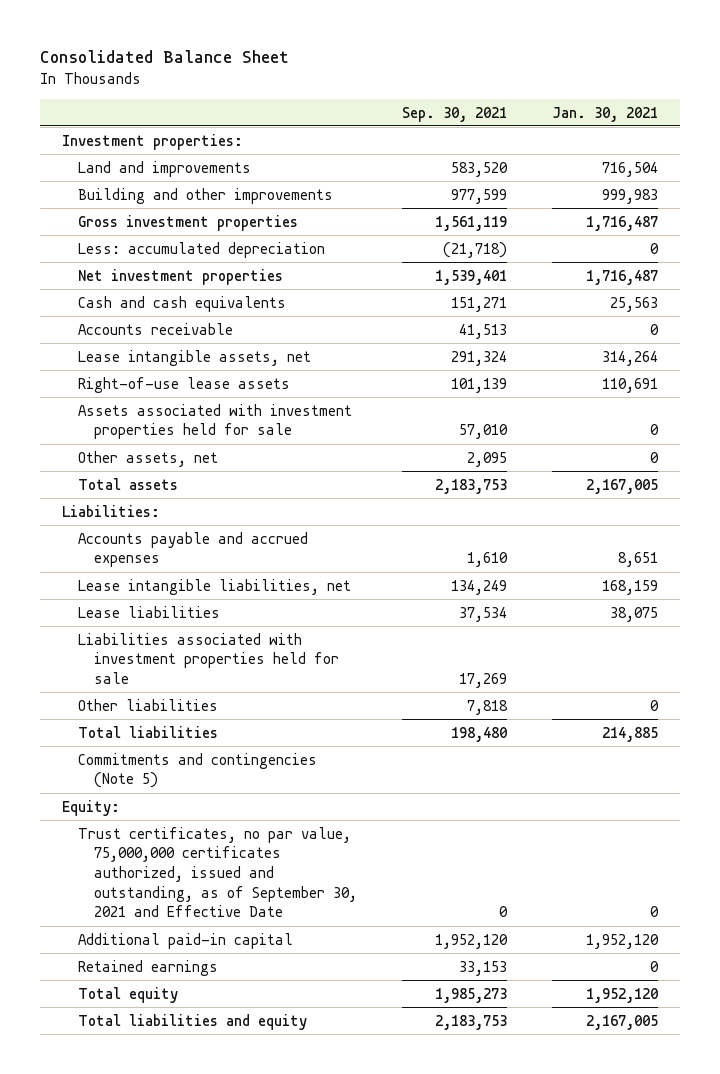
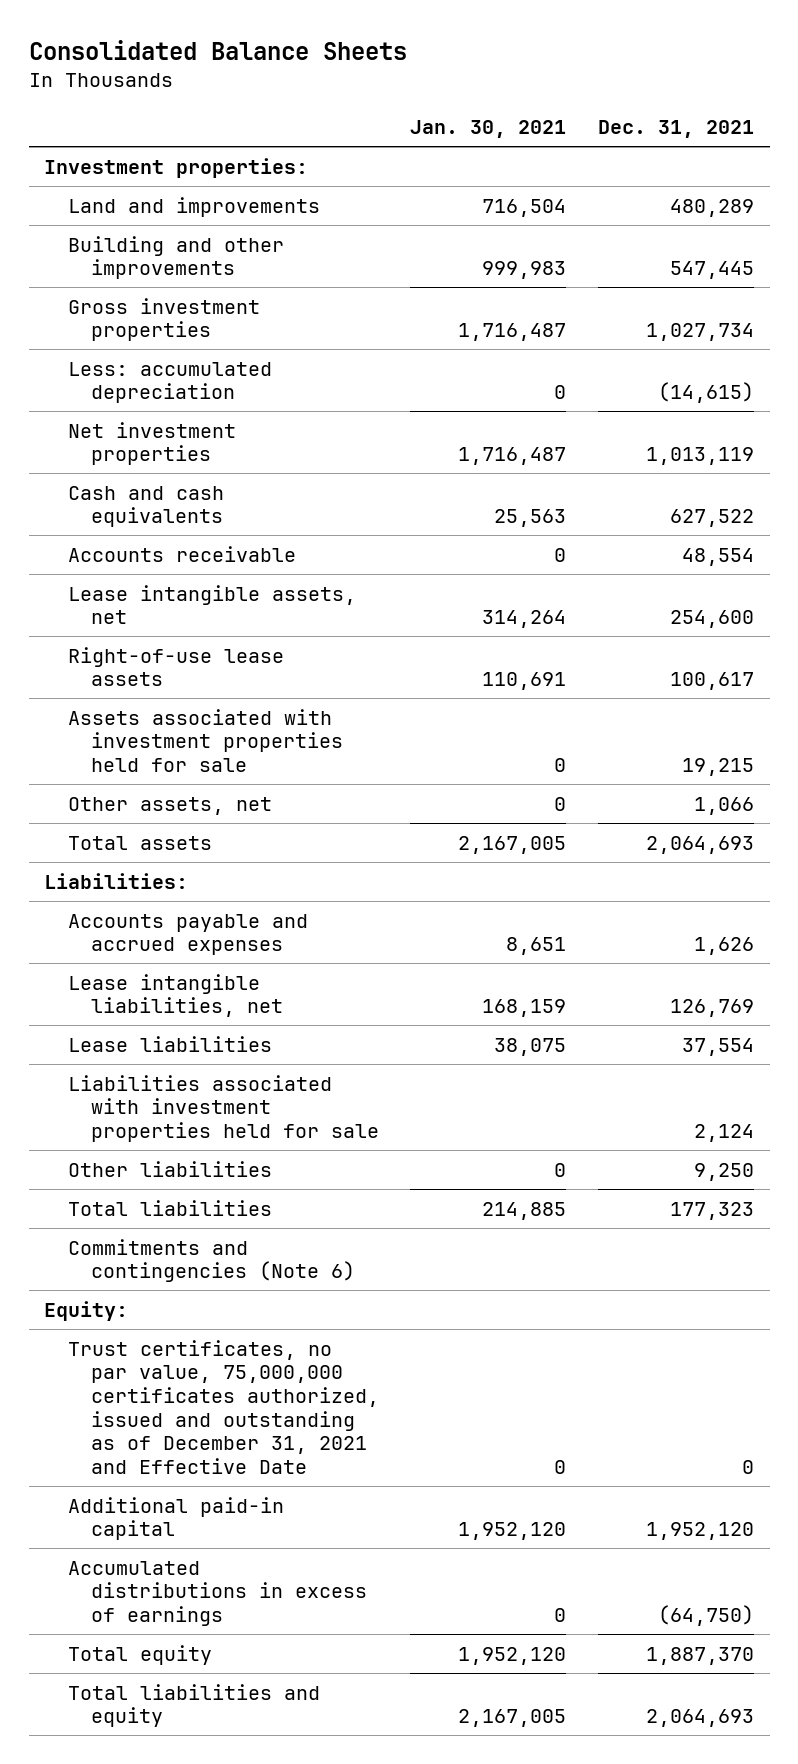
[39,50,289,64] Consolidated Balance Sheet -> [28,40,407,61] Consolidated Balance Sheets
[401,106,507,122] Sep. 30, 2021 -> none
none -> [597,120,754,139] Dec. 31, 2021
[78,752,318,789] Commitments and contingencies (Note 5) -> [67,1238,355,1283] Commitments and contingencies (Note 6)
[78,826,357,918] Trust certificates, no par value, 75,000,000 certificates authorized, issued and outstanding, as of September 30, 2021 and Effective Date -> [67,1339,379,1475] Trust certificates, no par value, 75,000,000 certificates authorized, issued and outstanding as of December 31, 2021 and Effective Date
[78,959,219,976] Retained earnings -> [67,1560,367,1627] Accumulated distributions in excess of earnings

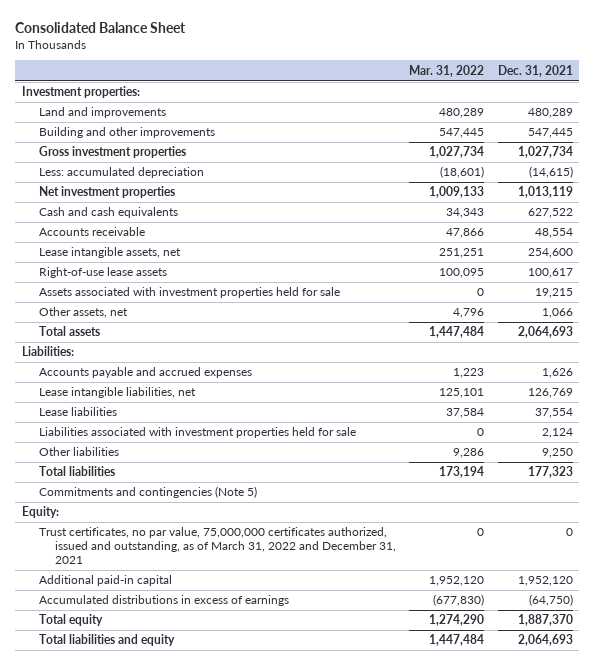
[28,40,407,61] Consolidated Balance Sheets -> [15,22,187,34] Consolidated Balance Sheet
[410,120,567,139] Jan. 30, 2021 -> none
none -> [409,64,485,77] Mar. 31, 2022
[67,1238,355,1283] Commitments and contingencies (Note 6) -> [38,486,257,499] Commitments and contingencies (Note 5)
[67,1339,379,1475] Trust certificates, no par value, 75,000,000 certificates authorized, issued and outstanding as of December 31, 2021 and Effective Date -> [38,527,397,564] Trust certificates, no par value, 75,000,000 certificates authorized, issued and outstanding, as of March 31, 2022 and December 31, 2021

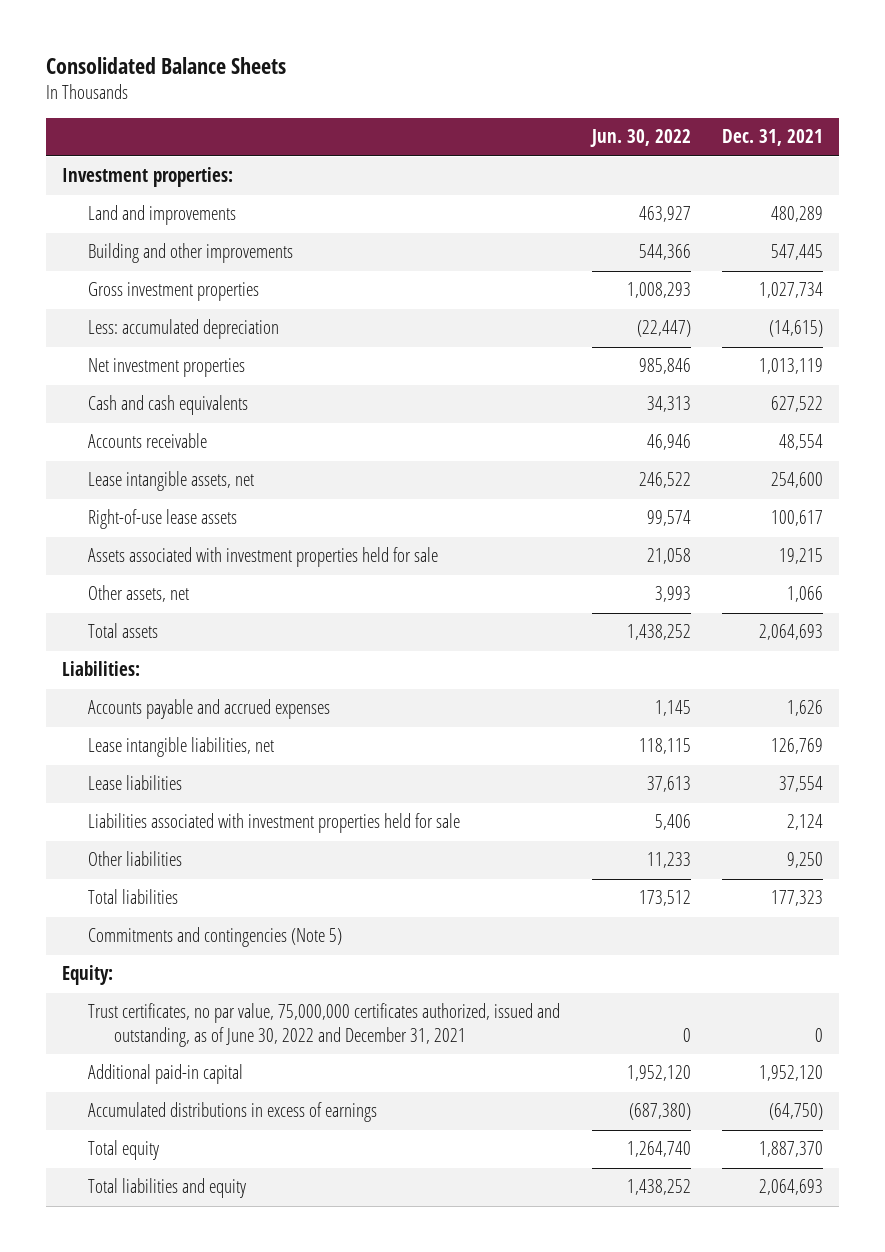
[15,22,187,34] Consolidated Balance Sheet -> [45,57,286,75] Consolidated Balance Sheets
[409,64,485,77] Mar. 31, 2022 -> none
none -> [589,129,691,148] Jun. 30, 2022
[38,527,397,564] Trust certificates, no par value, 75,000,000 certificates authorized, issued and outstanding, as of March 31, 2022 and December 31, 2021 -> [87,1003,560,1047] Trust certificates, no par value, 75,000,000 certificates authorized, issued and outstanding, as of June 30, 2022 and December 31, 2021

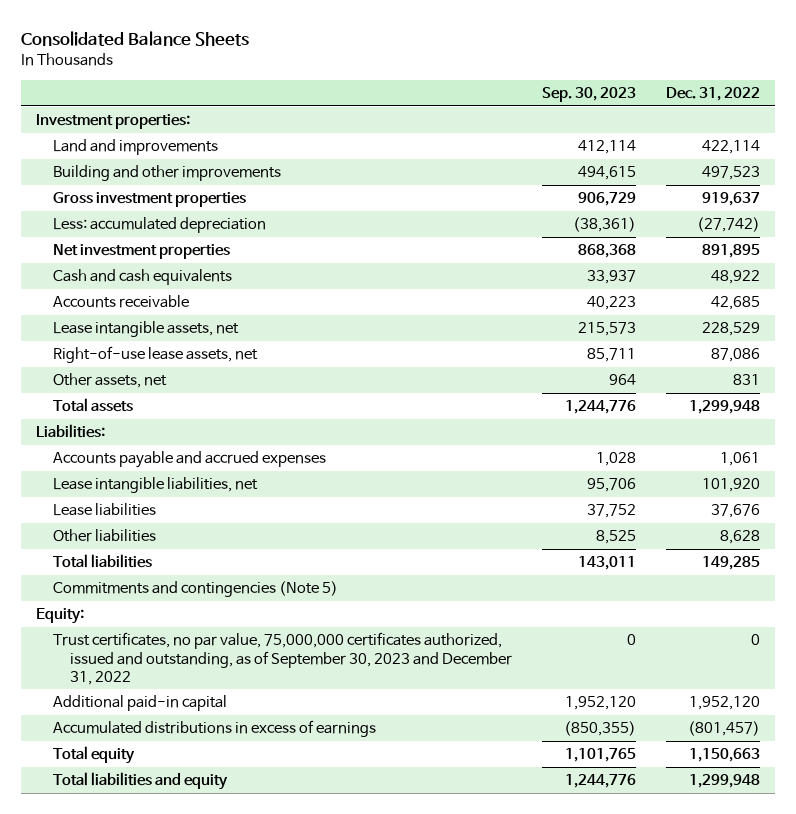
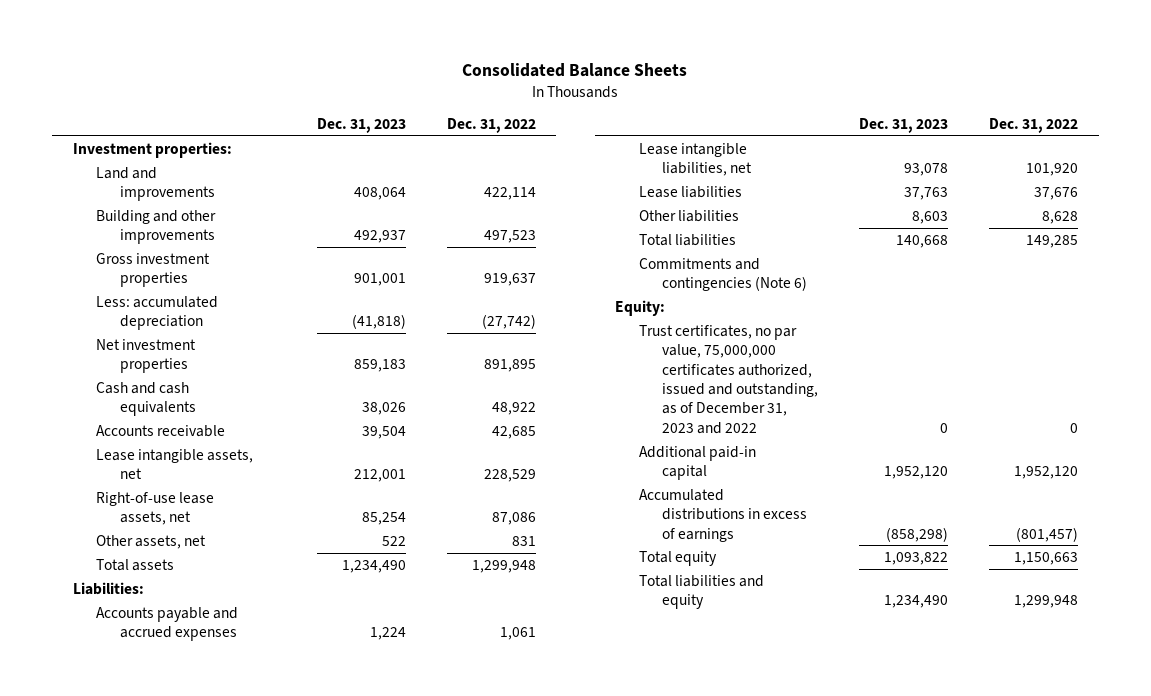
[541,87,636,103] Sep. 30, 2023 -> none
none -> [316,117,406,133] Dec. 31, 2023
[53,581,339,598] Commitments and contingencies (Note 5) -> [638,257,807,292] Commitments and contingencies (Note 6)
[53,632,513,685] Trust certificates, no par value, 75,000,000 certificates authorized, issued and outstanding, as of September 30, 2023 and December 31, 2022 -> [638,324,818,434] Trust certificates, no par value, 75,000,000 certificates authorized, issued and outstanding, as of December 31, 2023 and 2022

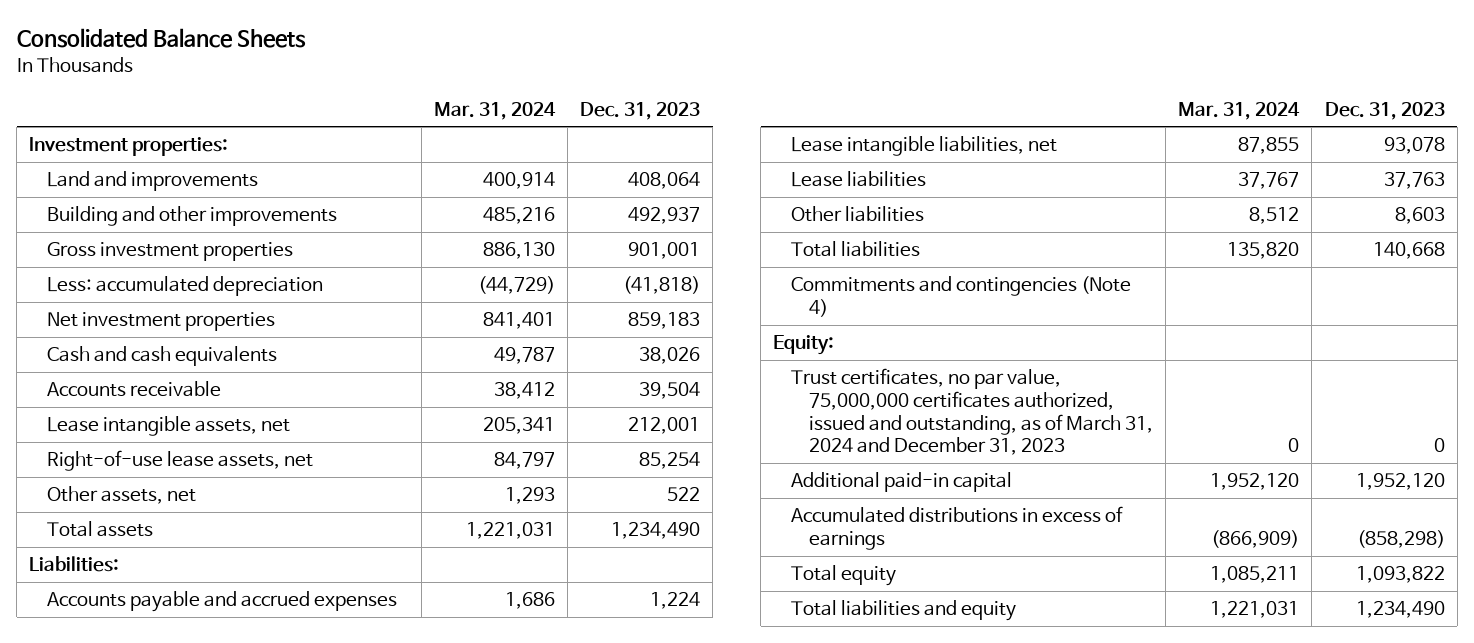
[446,117,536,133] Dec. 31, 2022 -> none
none -> [434,101,557,120] Mar. 31, 2024
[638,257,807,292] Commitments and contingencies (Note 6) -> [791,276,1132,318] Commitments and contingencies (Note 4)
[638,324,818,434] Trust certificates, no par value, 75,000,000 certificates authorized, issued and outstanding, as of December 31, 2023 and 2022 -> [791,368,1154,456] Trust certificates, no par value, 75,000,000 certificates authorized, issued and outstanding, as of March 31, 2024 and December 31, 2023

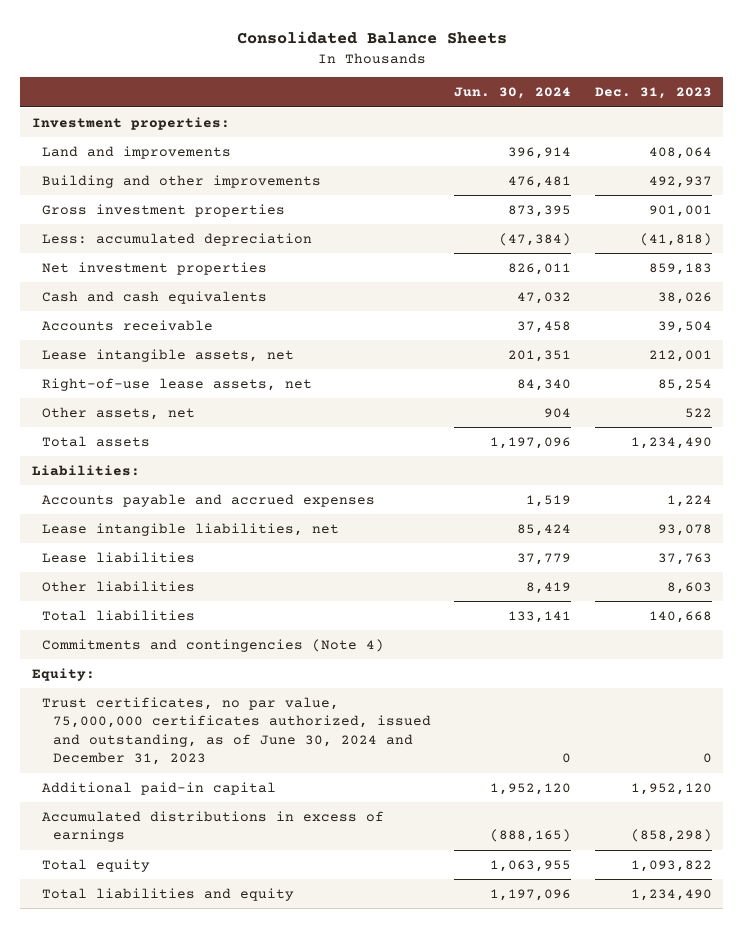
[434,101,557,120] Mar. 31, 2024 -> none
none -> [454,87,572,100] Jun. 30, 2024
[791,368,1154,456] Trust certificates, no par value, 75,000,000 certificates authorized, issued and outstanding, as of March 31, 2024 and December 31, 2023 -> [42,696,431,766] Trust certificates, no par value, 75,000,000 certificates authorized, issued and outstanding, as of June 30, 2024 and December 31, 2023

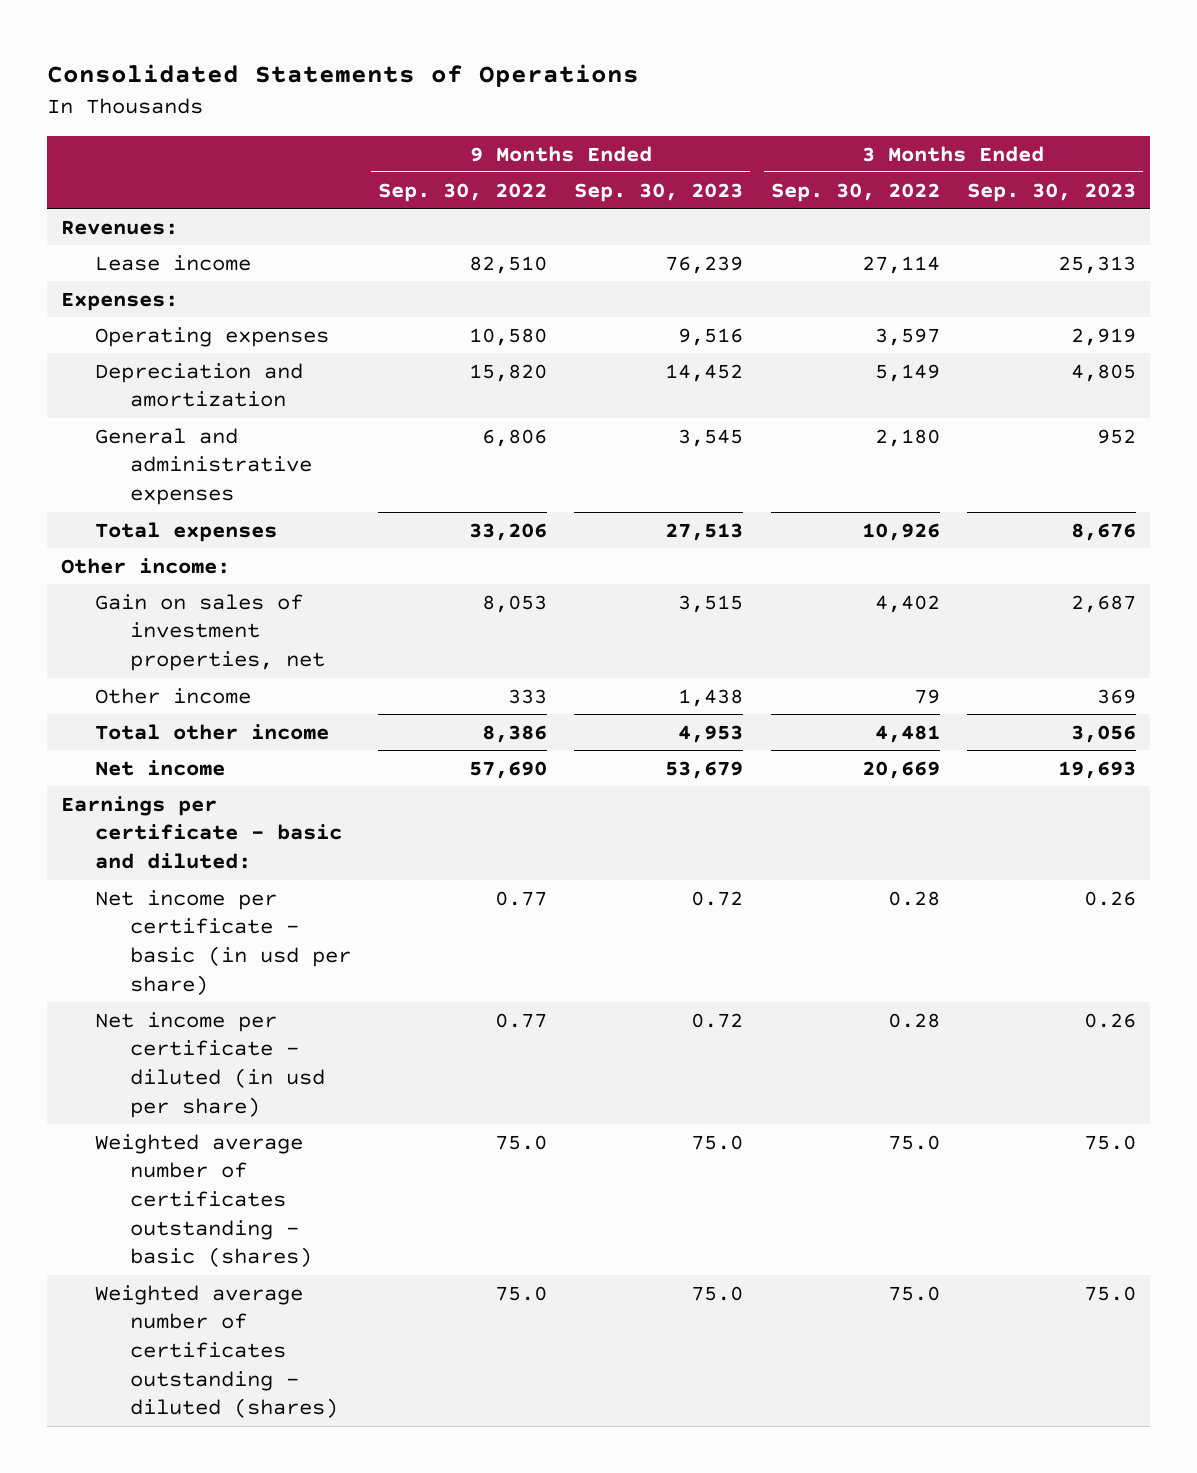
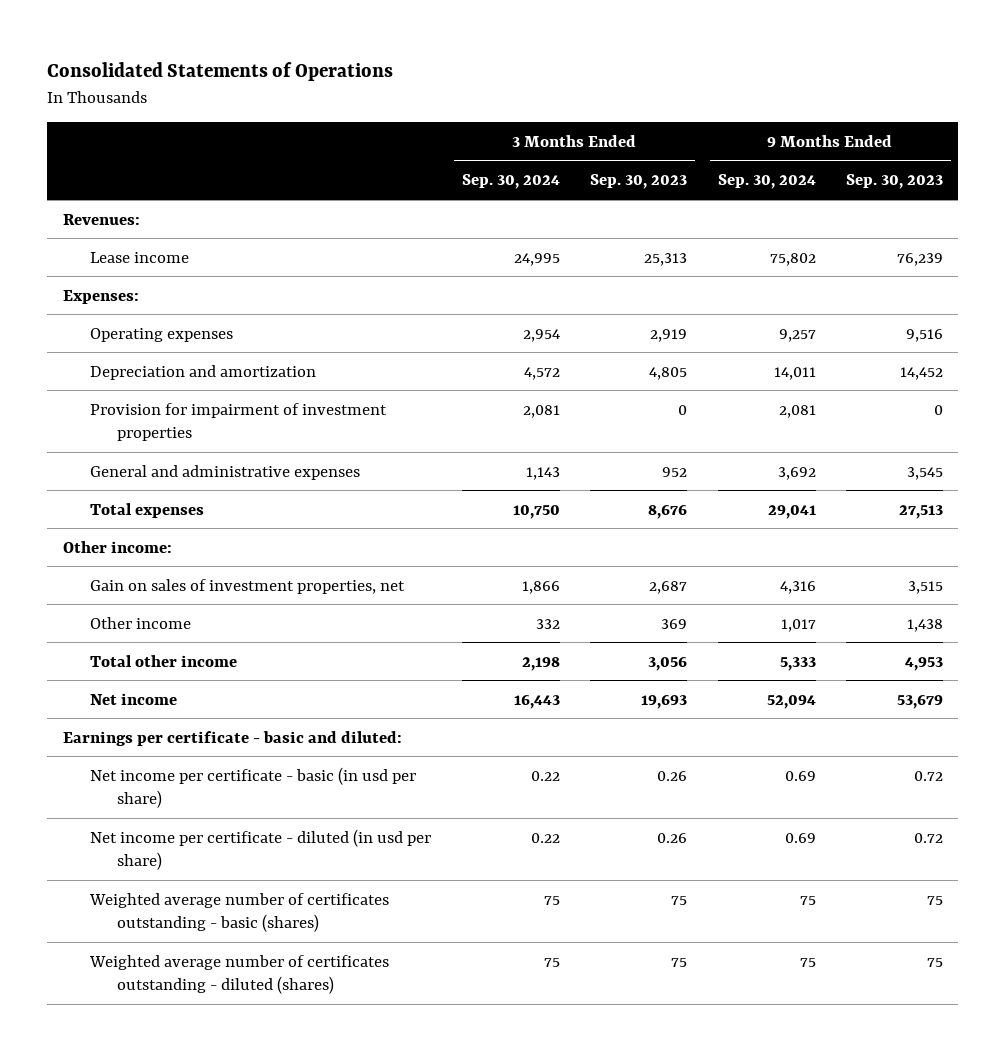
[378,182,548,202] Sep. 30, 2022 -> none
[770,182,940,202] Sep. 30, 2022 -> none
none -> [461,174,560,190] Sep. 30, 2024
none -> [717,174,816,190] Sep. 30, 2024
none -> [90,402,388,442] Provision for impairment of investment properties
[691,1134,744,1150] 75.0 -> [927,895,944,905] 75
[1084,1134,1137,1150] 75.0 -> [671,895,688,905] 75
[691,1285,744,1301] 75.0 -> [927,957,944,967] 75
[1084,1285,1137,1301] 75.0 -> [671,957,688,967] 75

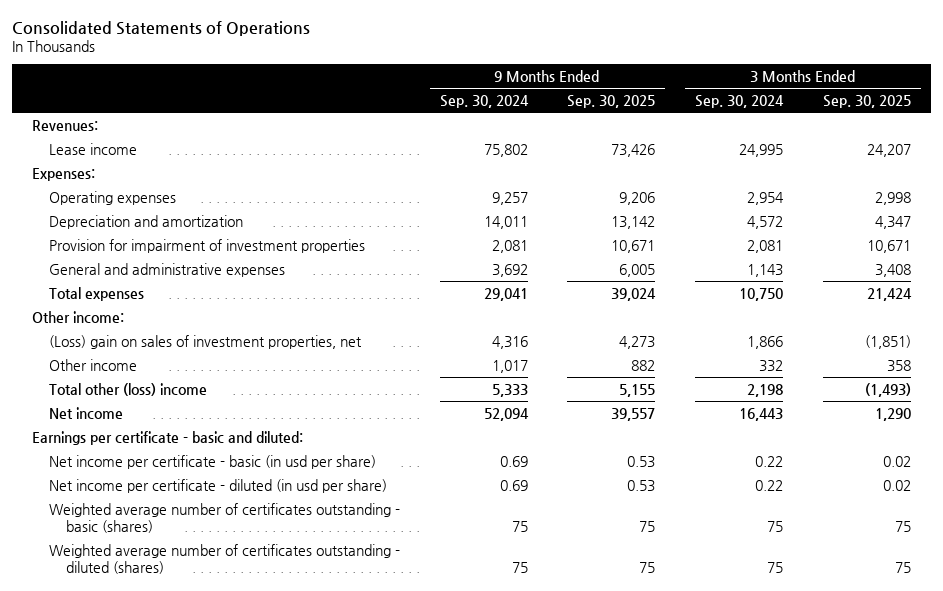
[590,174,688,190] Sep. 30, 2023 -> none
[846,174,944,190] Sep. 30, 2023 -> none
none -> [567,95,656,109] Sep. 30, 2025
none -> [823,95,912,109] Sep. 30, 2025
[90,578,406,594] Gain on sales of investment properties, net -> [48,334,362,349] (Loss) gain on sales of investment properties, net
[90,654,238,667] Total other income -> [48,382,207,396] Total other (loss) income

